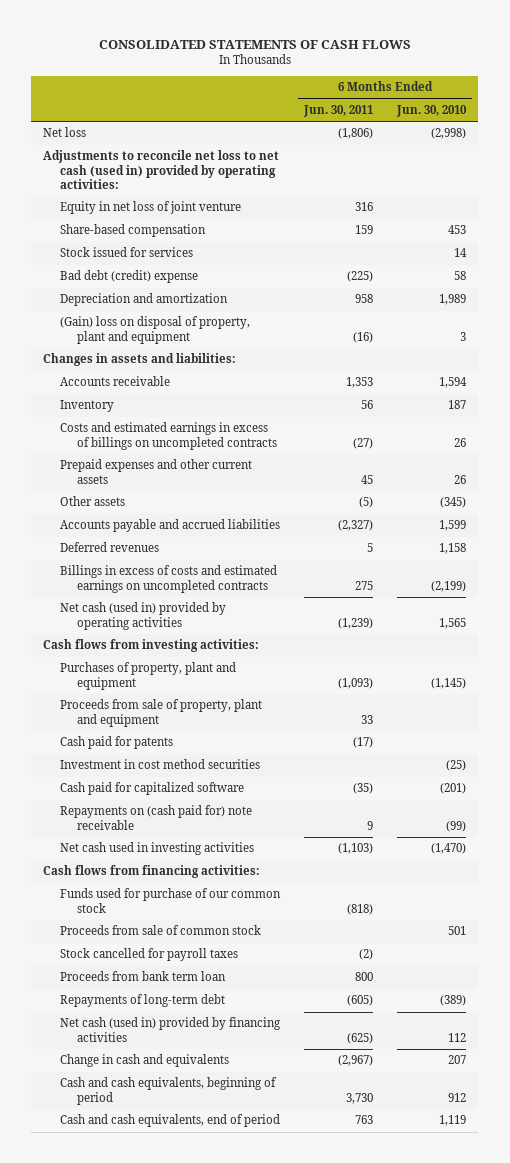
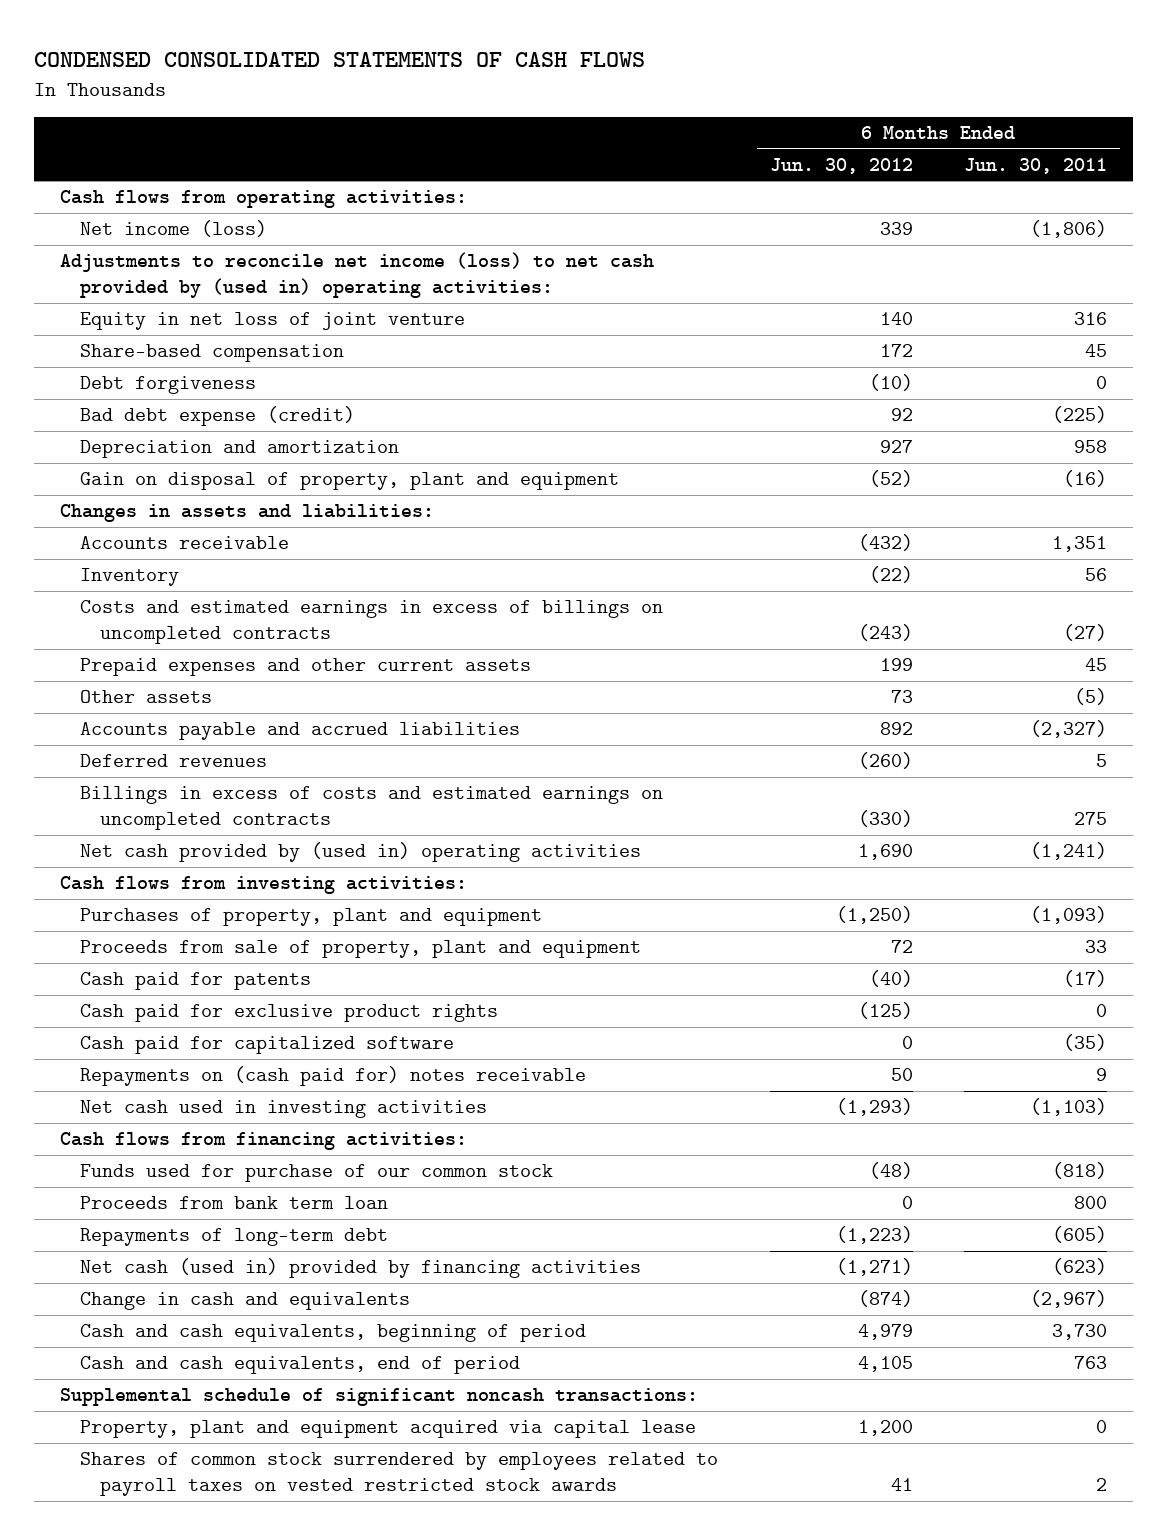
[98,39,411,49] CONSOLIDATED STATEMENTS OF CASH FLOWS -> [34,52,646,68] CONDENSED CONSOLIDATED STATEMENTS OF CASH FLOWS
[396,104,468,117] Jun. 30, 2010 -> none
none -> [769,157,913,174] Jun. 30, 2012
none -> [60,190,468,209] Cash flows from operating activities:
[43,127,87,138] Net loss -> [80,220,268,238] Net income (loss)
[43,150,280,189] Adjustments to reconcile net loss to net cash (used in) provided by operating activities: -> [60,252,655,299] Adjustments to reconcile net income (loss) to net cash provided by (used in) operating activities:
[60,247,194,258] Stock issued for services -> none
[355,225,374,235] 159 -> [1085,344,1108,358] 45
none -> [80,376,257,395] Debt forgiveness
[60,270,199,284] Bad debt (credit) expense -> [80,406,356,427] Bad debt expense (credit)
[60,316,251,344] (Gain) loss on disposal of property, plant and equipment -> [80,472,620,491] Gain on disposal of property, plant and equipment
[346,377,374,389] 1,353 -> [1052,536,1108,553] 1,351
[60,602,227,630] Net cash (used in) provided by operating activities -> [80,842,642,863] Net cash provided by (used in) operating activities
[338,617,374,629] (1,239) -> [1030,842,1108,861] (1,241)
[60,759,261,770] Investment in cost method securities -> none
none -> [80,1004,499,1023] Cash paid for exclusive product rights
[60,805,253,830] Repayments on (cash paid for) note receivable -> [80,1066,587,1087] Repayments on (cash paid for) notes receivable
[60,925,262,936] Proceeds from sale of common stock -> none
[60,948,239,962] Stock cancelled for payroll taxes -> none
[347,1032,374,1044] (625) -> [1052,1258,1108,1276] (623)
none -> [60,1388,699,1407] Supplemental schedule of significant noncash transactions:
none -> [80,1420,697,1439] Property, plant and equipment acquired via capital lease
none -> [80,1452,719,1497] Shares of common stock surrendered by employees related to payroll taxes on vested restricted stock awards

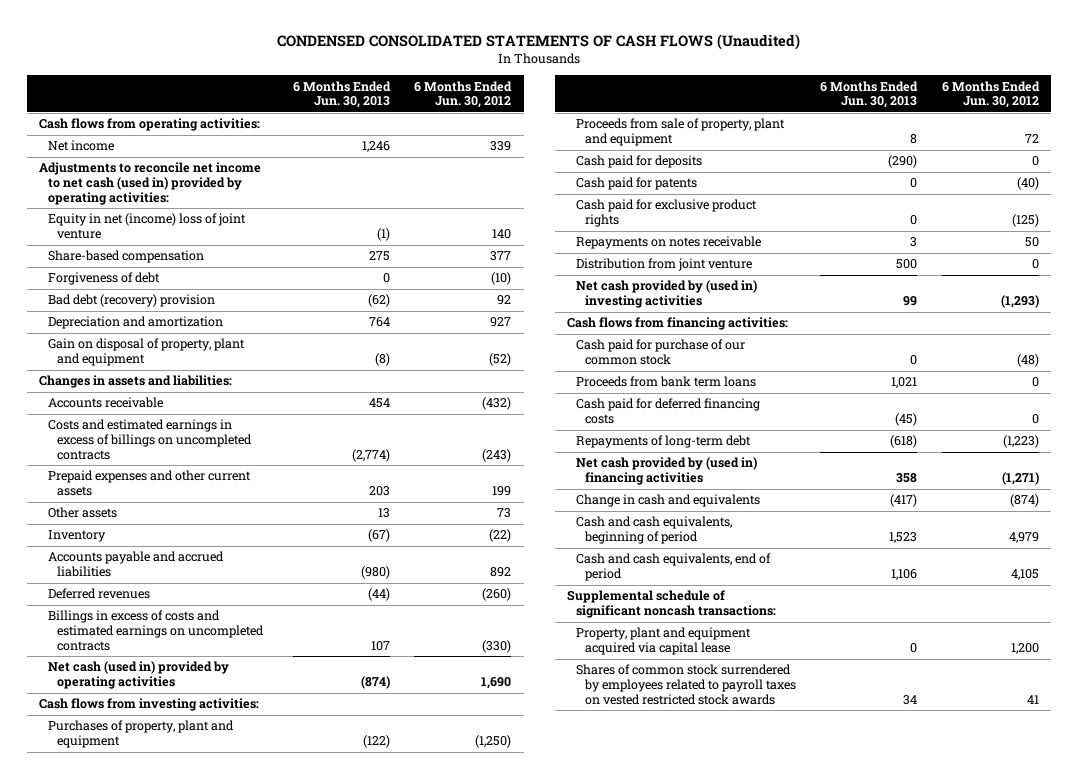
[34,52,646,68] CONDENSED CONSOLIDATED STATEMENTS OF CASH FLOWS -> [277,34,801,51] CONDENSED CONSOLIDATED STATEMENTS OF CASH FLOWS (Unaudited)
[964,157,1108,174] Jun. 30, 2011 -> none
none -> [292,80,391,109] 6 Months Ended Jun. 30, 2013
[80,220,268,238] Net income (loss) -> [48,140,115,152] Net income
[60,252,655,299] Adjustments to reconcile net income (loss) to net cash provided by (used in) operating activities: -> [39,162,262,205] Adjustments to reconcile net income to net cash (used in) provided by operating activities:
[80,312,466,331] Equity in net loss of joint venture -> [48,213,247,240] Equity in net (income) loss of joint venture
[879,344,913,358] 172 -> [490,251,512,262] 377
[80,376,257,395] Debt forgiveness -> [48,272,161,286] Forgiveness of debt
[80,406,356,427] Bad debt expense (credit) -> [48,294,216,308] Bad debt (recovery) provision
[80,568,180,587] Inventory -> [48,530,107,543] Inventory
[80,842,642,863] Net cash provided by (used in) operating activities -> [48,661,230,690] Net cash (used in) provided by operating activities
none -> [575,155,702,169] Cash paid for deposits
[80,1036,455,1055] Cash paid for capitalized software -> none
[80,1066,587,1087] Repayments on (cash paid for) notes receivable -> [575,236,761,250] Repayments on notes receivable
none -> [575,258,752,272] Distribution from joint venture
[80,1100,488,1119] Net cash used in investing activities -> [575,280,757,309] Net cash provided by (used in) investing activities
[80,1164,554,1183] Funds used for purchase of our common stock -> [575,339,745,366] Cash paid for purchase of our common stock
[80,1196,389,1210] Proceeds from bank term loan -> [575,376,756,388] Proceeds from bank term loans
none -> [575,398,760,425] Cash paid for deferred financing costs
[80,1258,642,1279] Net cash (used in) provided by financing activities -> [575,457,757,486] Net cash provided by (used in) financing activities

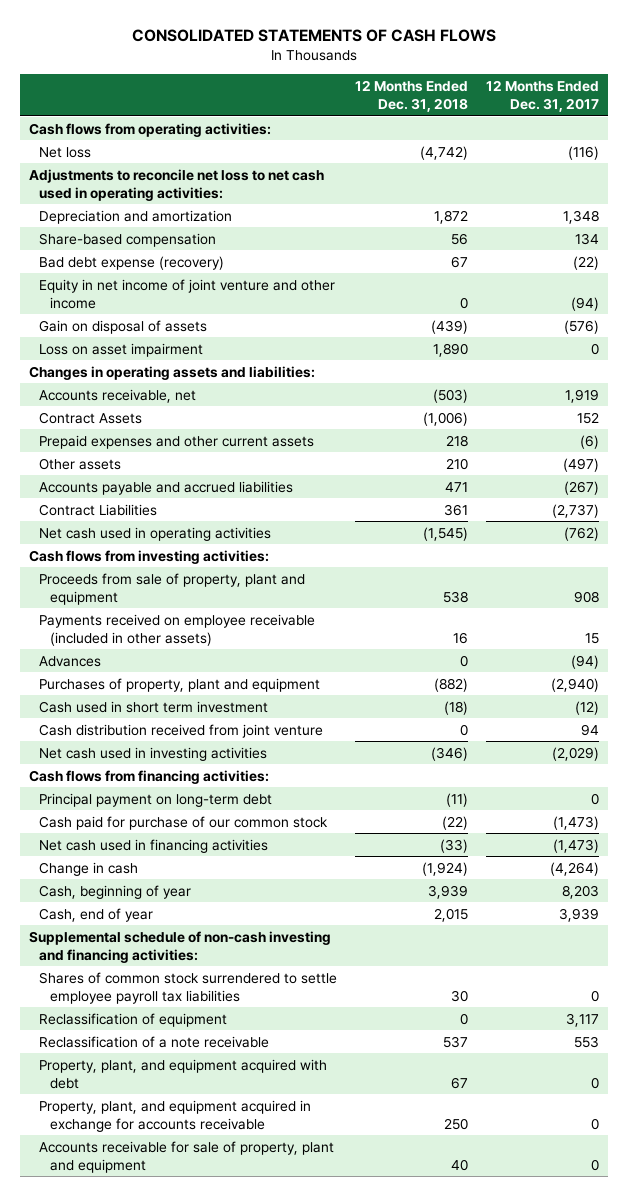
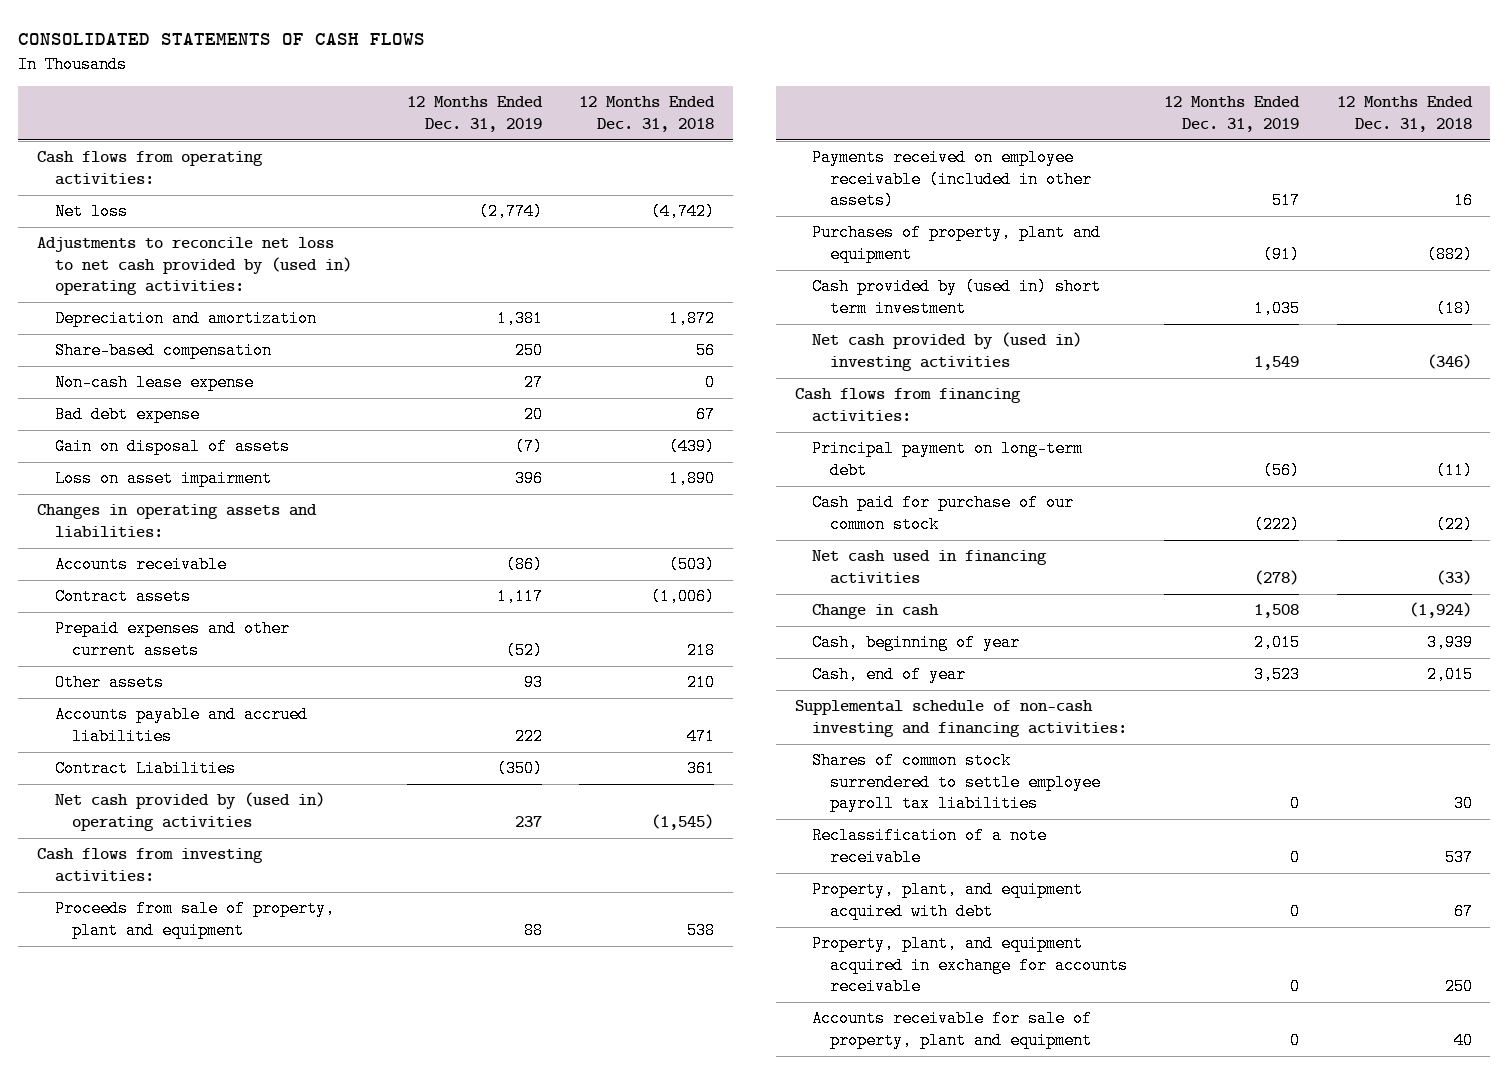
[486,80,600,112] 12 Months Ended Dec. 31, 2017 -> none
none -> [406,96,543,132] 12 Months Ended Dec. 31, 2019
[28,168,324,201] Adjustments to reconcile net loss to net cash used in operating activities: -> [37,237,352,296] Adjustments to reconcile net loss to net cash provided by (used in) operating activities:
[39,278,336,309] Equity in net income of joint venture and other income -> none
none -> [54,374,254,392] Non-cash lease expense
[39,255,225,270] Bad debt expense (recovery) -> [54,406,200,424] Bad debt expense
[39,388,197,403] Accounts receivable, net -> [54,556,227,574] Accounts receivable
[39,411,143,424] Contract Assets -> [54,588,191,606] Contract assets
[39,526,272,541] Net cash used in operating activities -> [54,792,325,831] Net cash provided by (used in) operating activities
[39,655,102,667] Advances -> none
[39,723,324,738] Cash distribution received from joint venture -> none
[39,700,269,713] Cash used in short term investment -> [812,278,1102,317] Cash provided by (used in) short term investment
[39,746,268,761] Net cash used in investing activities -> [812,332,1083,371] Net cash provided by (used in) investing activities
[39,1012,228,1027] Reclassification of equipment -> none

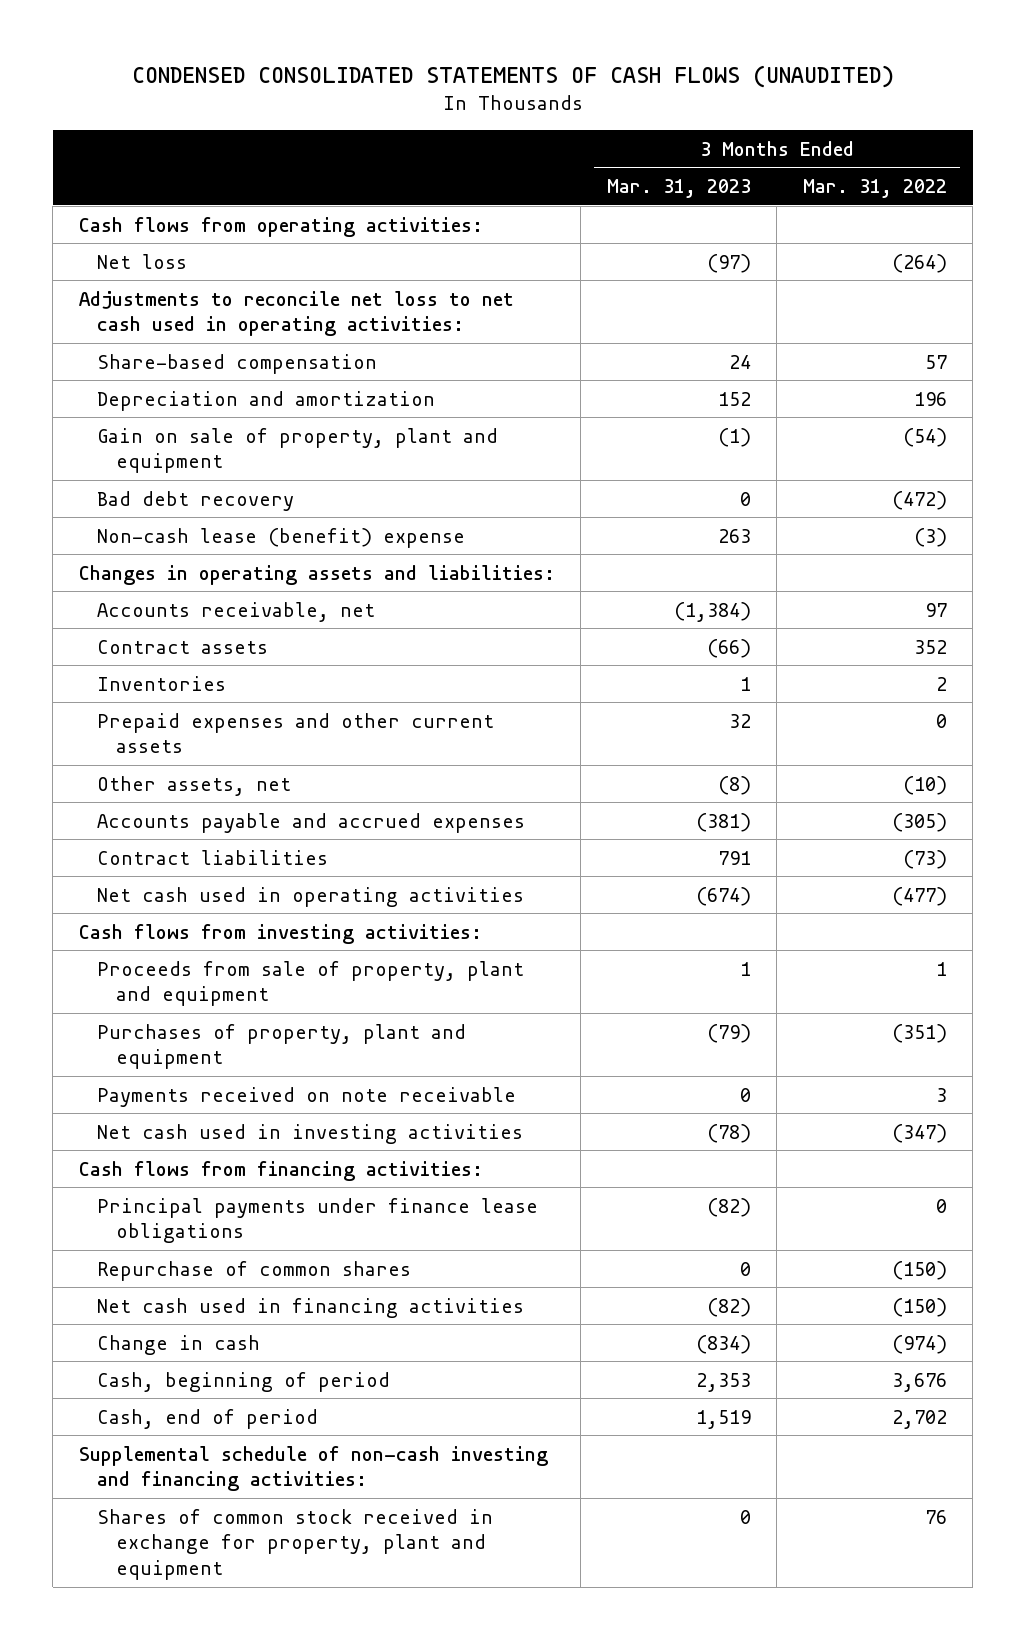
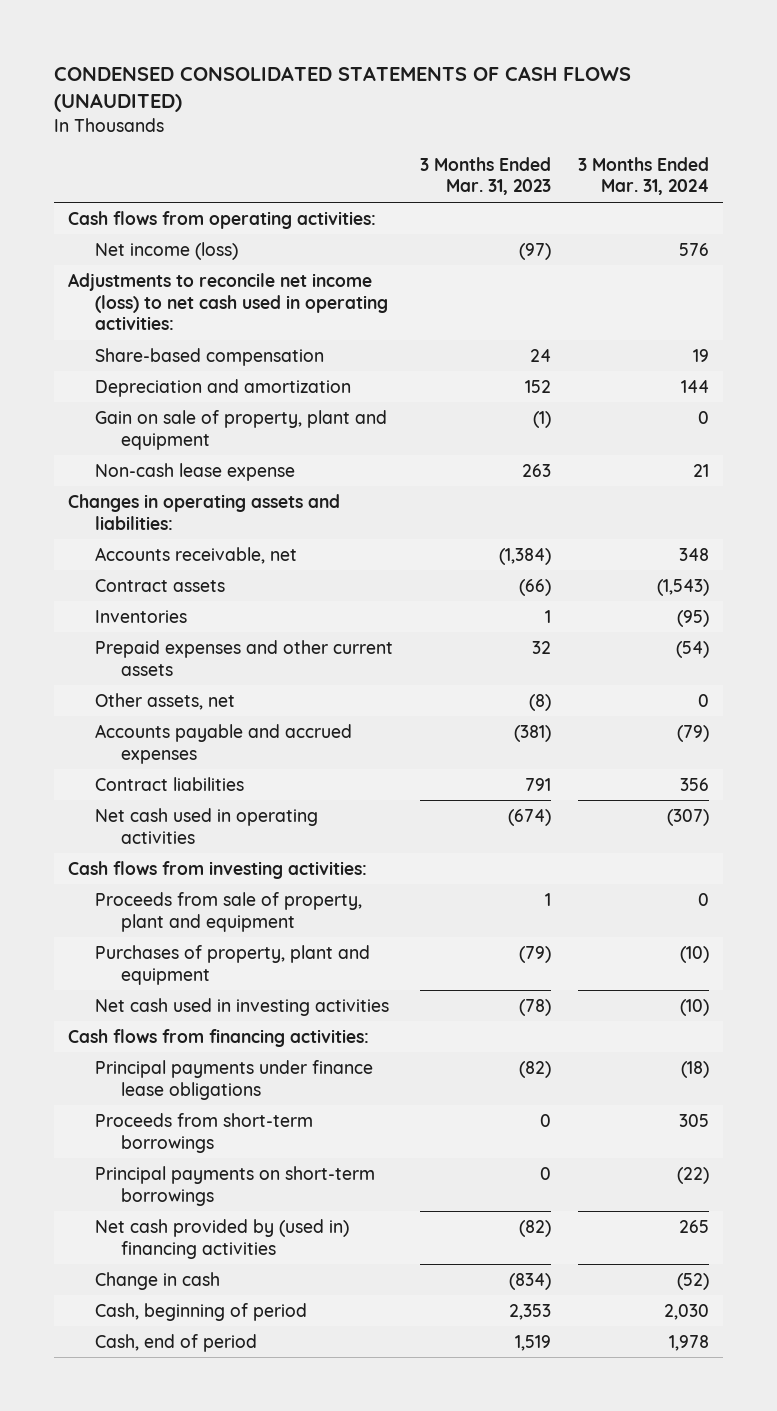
[802,178,947,198] Mar. 31, 2022 -> none
none -> [578,156,710,196] 3 Months Ended Mar. 31, 2024
[97,253,188,269] Net loss -> [94,241,238,260] Net income (loss)
[78,290,514,337] Adjustments to reconcile net loss to net cash used in operating activities: -> [67,272,388,331] Adjustments to reconcile net income (loss) to net cash used in operating activities:
[97,490,295,511] Bad debt recovery -> none
[97,527,466,548] Non-cash lease (benefit) expense -> [94,462,295,481] Non-cash lease expense
[97,1086,517,1107] Payments received on note receivable -> none
[97,1260,412,1281] Repurchase of common shares -> none
none -> [94,1112,313,1153] Proceeds from short-term borrowings
none -> [94,1165,375,1206] Principal payments on short-term borrowings
[97,1297,525,1318] Net cash used in financing activities -> [94,1218,349,1259] Net cash provided by (used in) financing activities
[78,1445,548,1492] Supplemental schedule of non-cash investing and financing activities: -> none
[97,1508,494,1580] Shares of common stock received in exchange for property, plant and equipment -> none

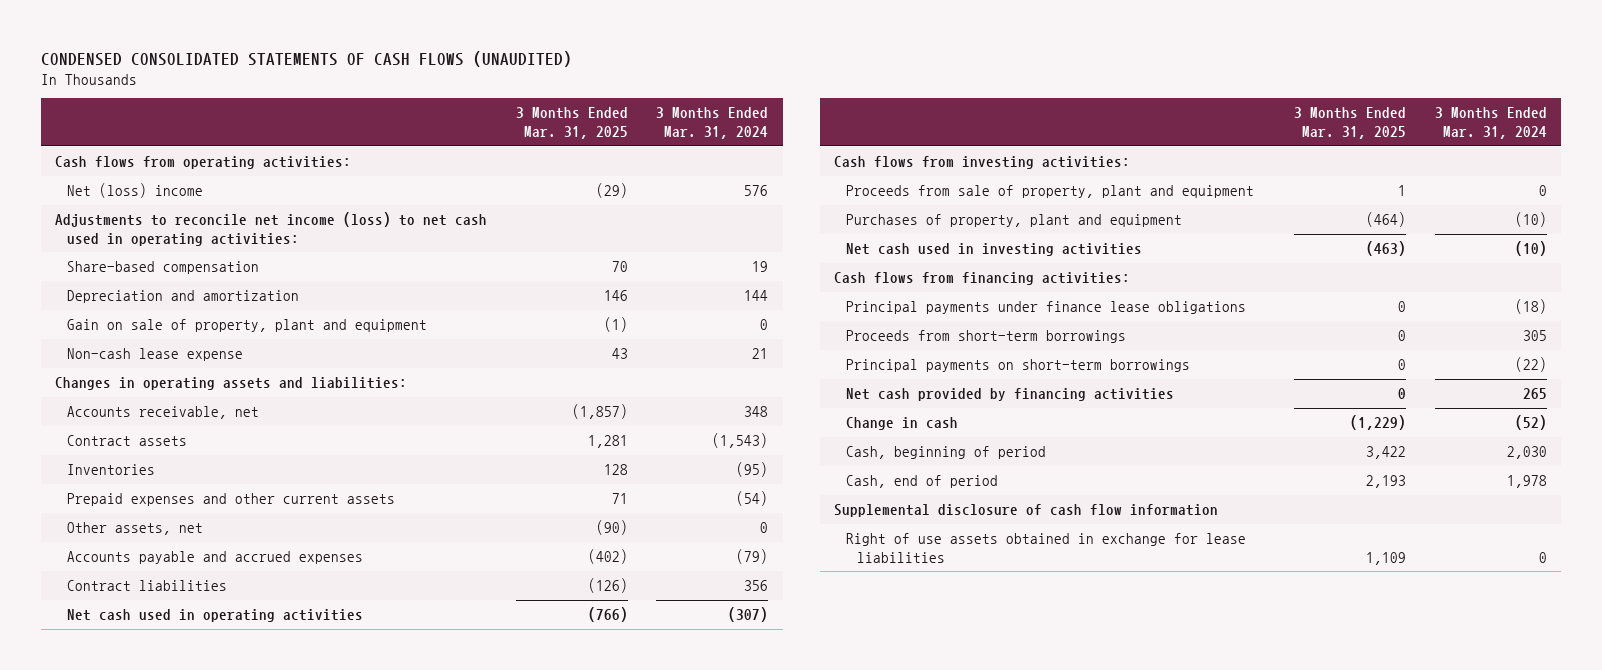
[419,156,551,196] 3 Months Ended Mar. 31, 2023 -> none
none -> [515,107,628,140] 3 Months Ended Mar. 31, 2025
[94,241,238,260] Net income (loss) -> [66,183,203,199] Net (loss) income
[94,1218,349,1259] Net cash provided by (used in) financing activities -> [845,388,1174,402] Net cash provided by financing activities
none -> [833,504,1218,518] Supplemental disclosure of cash flow information
none -> [845,533,1246,563] Right of use assets obtained in exchange for lease liabilities

